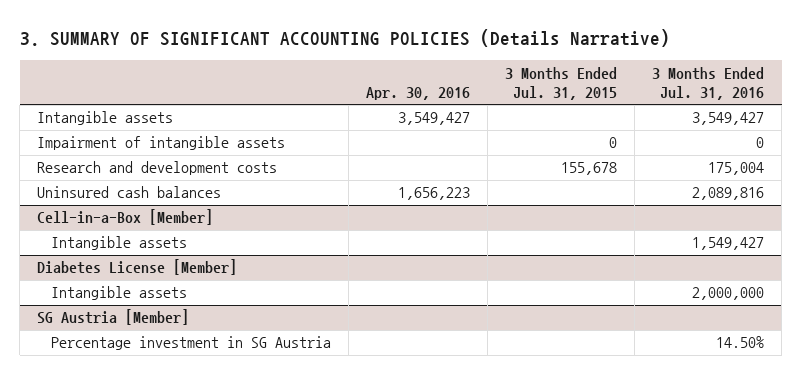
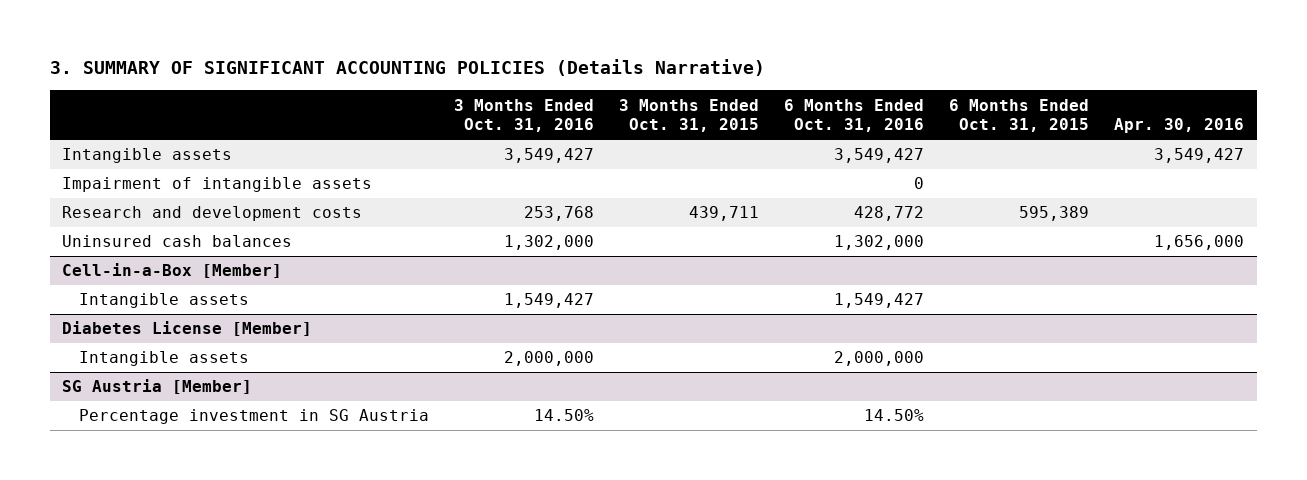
[505,66,618,100] 3 Months Ended Jul. 31, 2015 -> none
[652,66,765,100] 3 Months Ended Jul. 31, 2016 -> none
none -> [454,98,595,133] 3 Months Ended Oct. 31, 2016
none -> [619,98,760,133] 3 Months Ended Oct. 31, 2015
none -> [784,98,925,133] 6 Months Ended Oct. 31, 2016
none -> [949,98,1090,133] 6 Months Ended Oct. 31, 2015
[397,187,470,201] 1,656,223 -> [1154,235,1245,251] 1,656,000

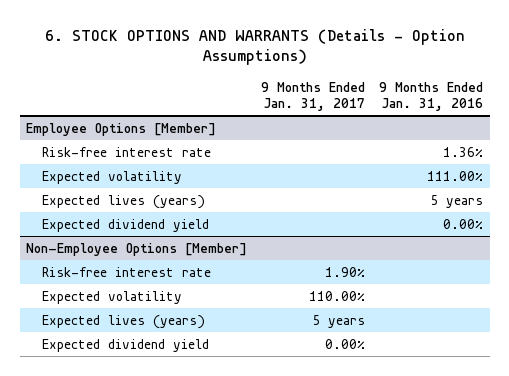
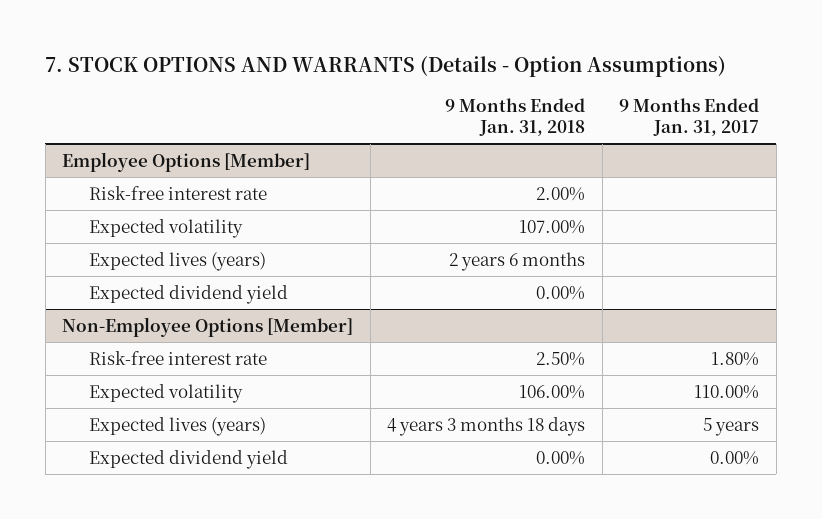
[44,28,465,66] 6. STOCK OPTIONS AND WARRANTS (Details - Option Assumptions) -> [45,55,727,77] 7. STOCK OPTIONS AND WARRANTS (Details - Option Assumptions)
[378,81,483,111] 9 Months Ended Jan. 31, 2016 -> none
none -> [445,97,586,136] 9 Months Ended Jan. 31, 2018
[325,266,366,277] 1.90% -> [711,351,760,366] 1.80%

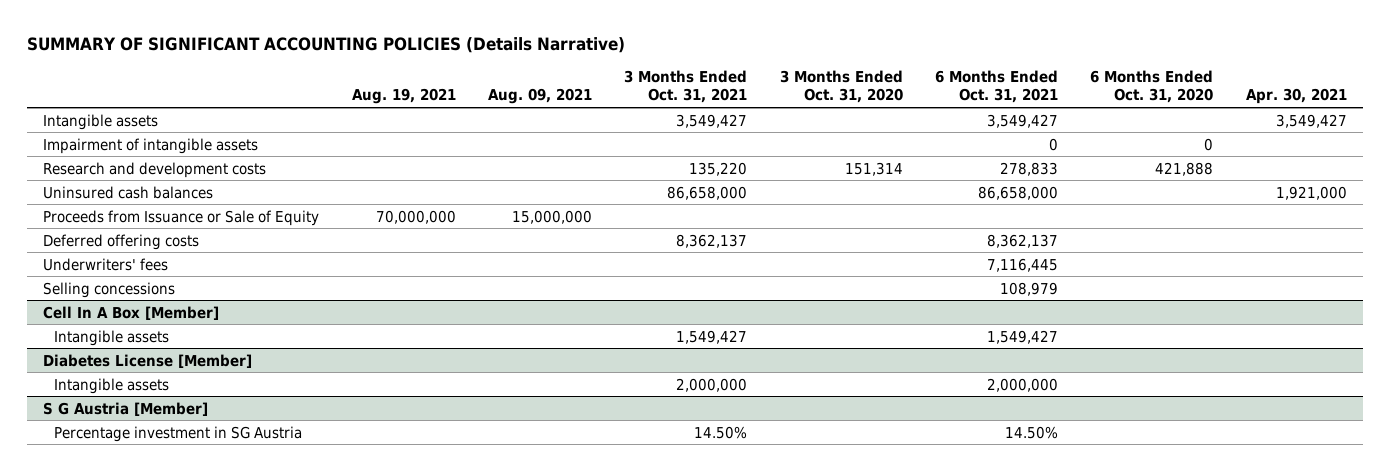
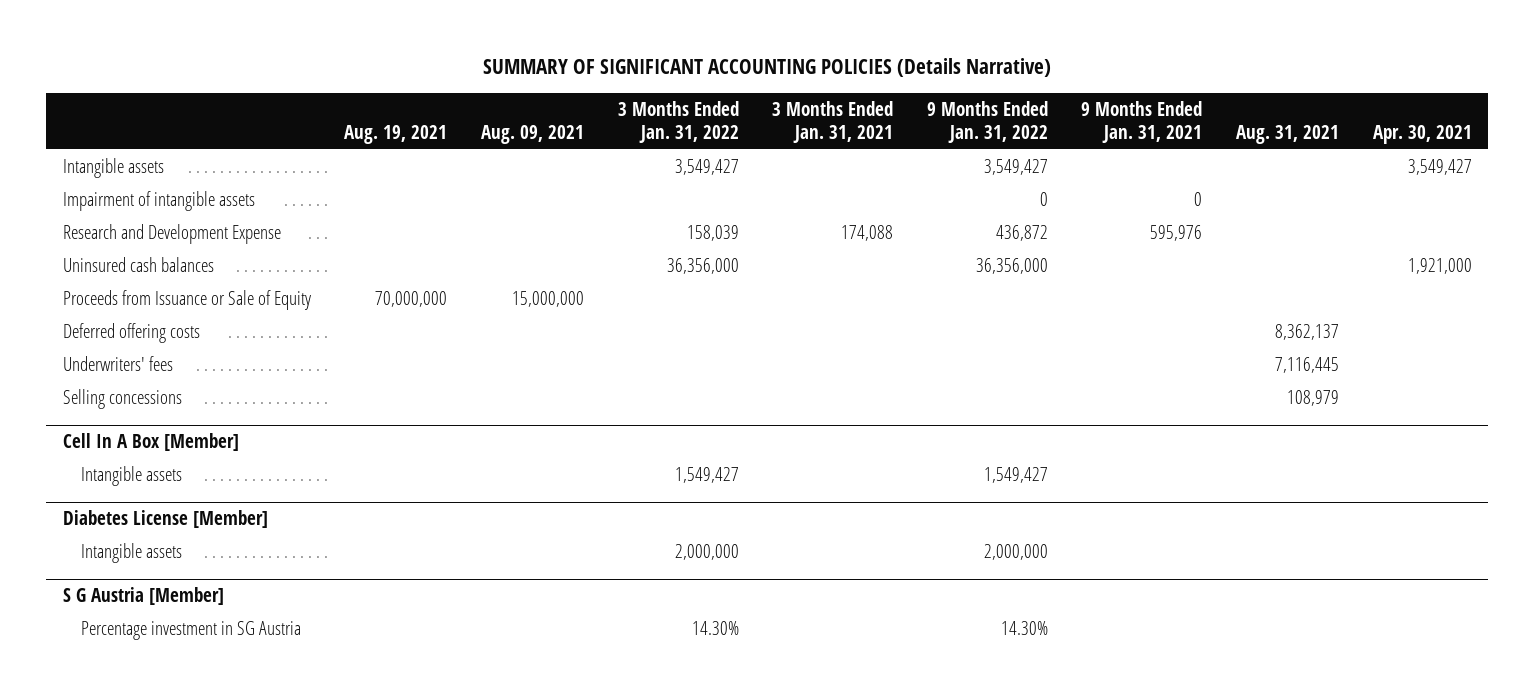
[624,69,748,104] 3 Months Ended Oct. 31, 2021 -> none
[779,69,903,104] 3 Months Ended Oct. 31, 2020 -> none
[935,69,1059,104] 6 Months Ended Oct. 31, 2021 -> none
[1090,69,1214,104] 6 Months Ended Oct. 31, 2020 -> none
none -> [617,100,739,143] 3 Months Ended Jan. 31, 2022
none -> [772,100,894,143] 3 Months Ended Jan. 31, 2021
none -> [926,100,1048,143] 9 Months Ended Jan. 31, 2022
none -> [1081,100,1203,143] 9 Months Ended Jan. 31, 2021
none -> [1235,124,1339,144] Aug. 31, 2021
[43,161,267,178] Research and development costs -> [62,223,281,244] Research and Development Expense

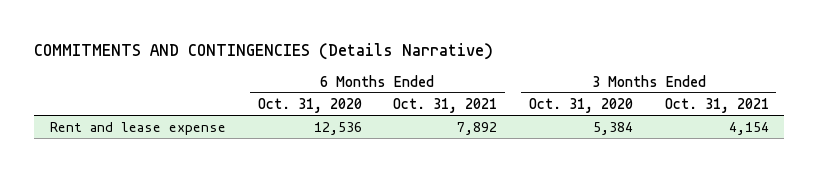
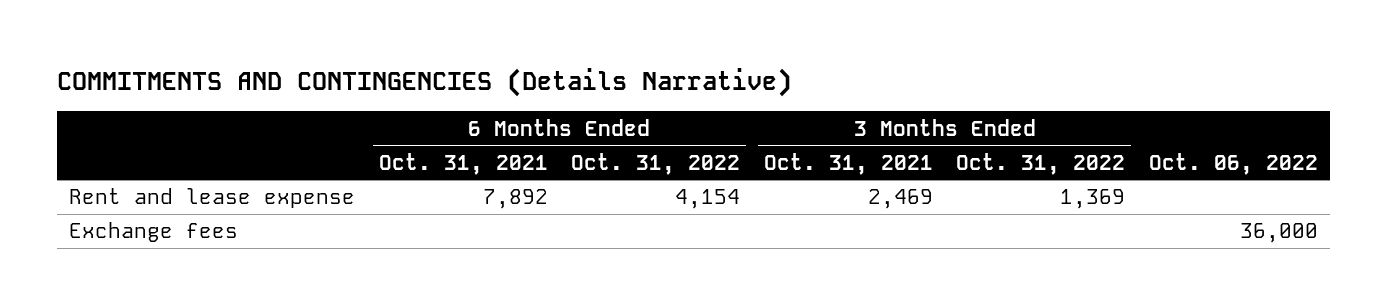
[257,97,362,113] Oct. 31, 2020 -> none
[528,97,633,113] Oct. 31, 2020 -> none
none -> [571,152,741,175] Oct. 31, 2022
none -> [956,152,1126,175] Oct. 31, 2022
none -> [1148,152,1318,175] Oct. 06, 2022
[728,122,769,136] 4,154 -> [867,189,933,210] 2,469
none -> [69,222,239,243] Exchange fees

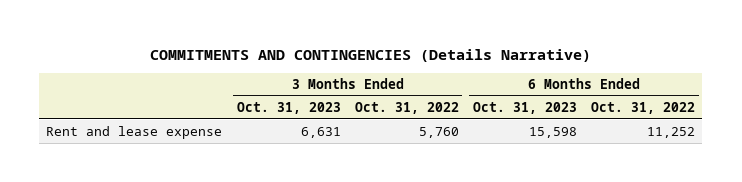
[378,152,548,175] Oct. 31, 2021 -> none
[763,152,933,175] Oct. 31, 2021 -> none
[1148,152,1318,175] Oct. 06, 2022 -> none
none -> [236,102,341,115] Oct. 31, 2023
none -> [472,102,577,115] Oct. 31, 2023
[69,222,239,243] Exchange fees -> none
[675,189,741,210] 4,154 -> [647,127,696,139] 11,252
[1060,189,1126,210] 1,369 -> [418,127,459,139] 5,760

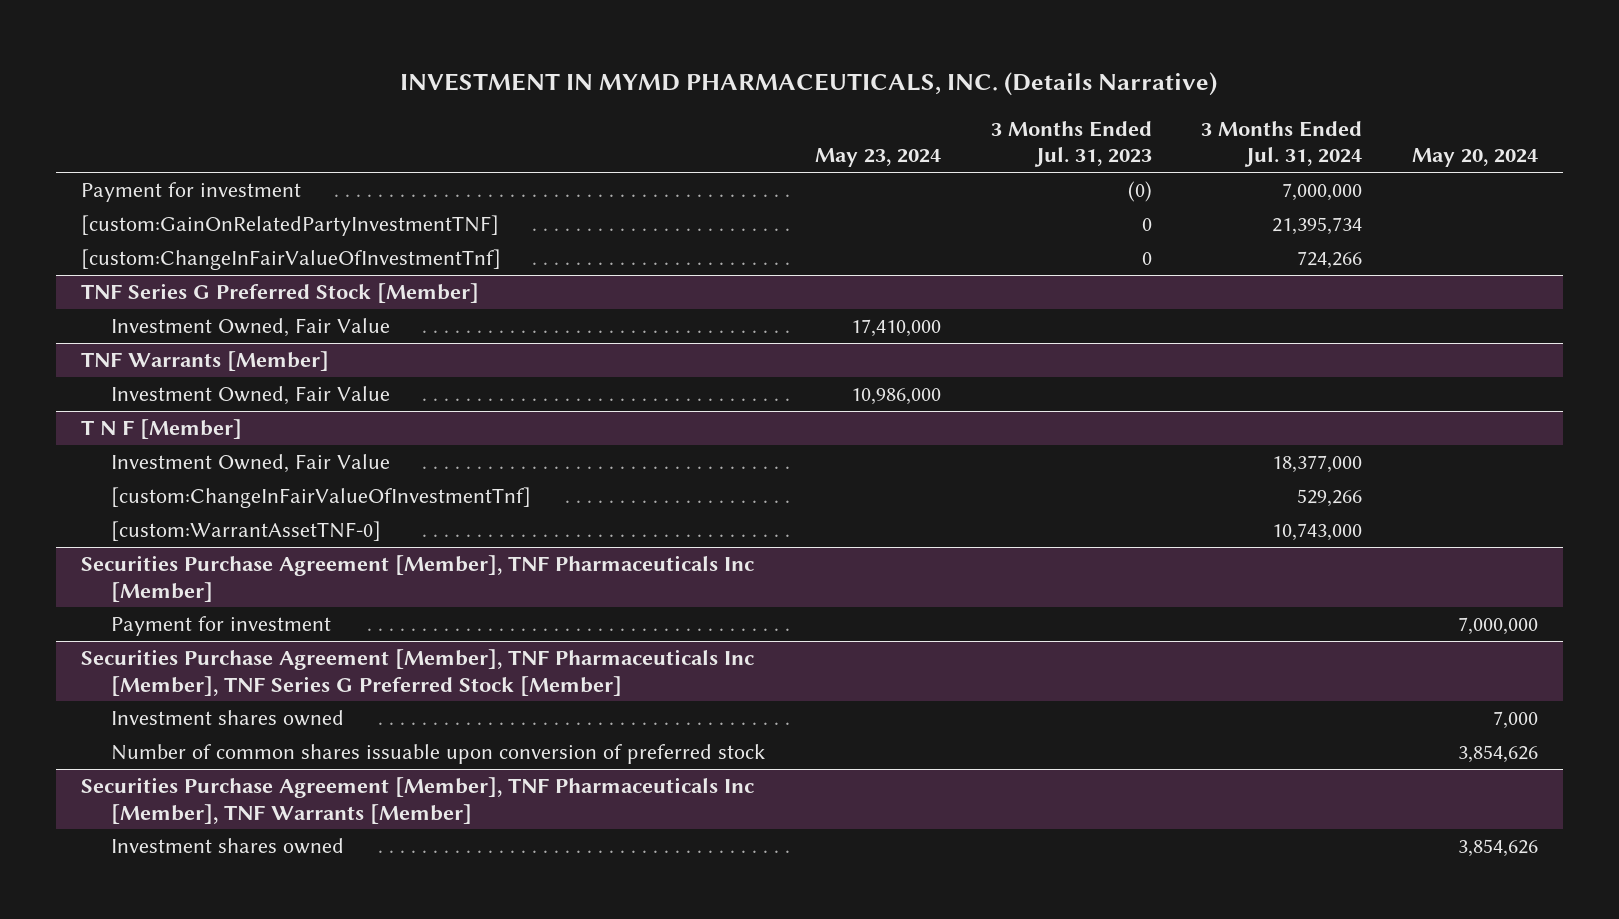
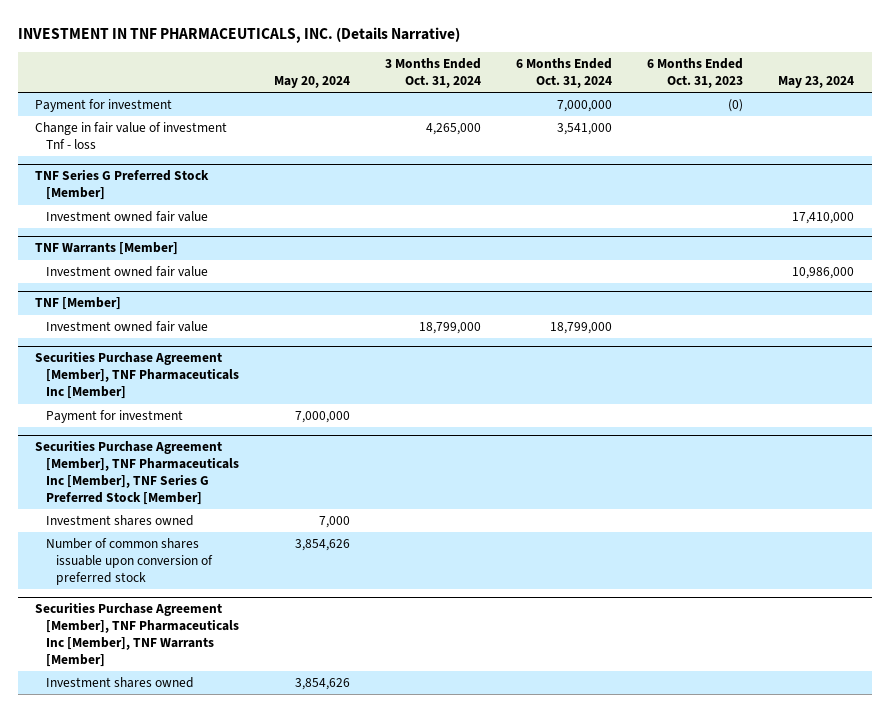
[400,71,1218,96] INVESTMENT IN MYMD PHARMACEUTICALS, INC. (Details Narrative) -> [17,26,460,43] INVESTMENT IN TNF PHARMACEUTICALS, INC. (Details Narrative)
[990,120,1152,168] 3 Months Ended Jul. 31, 2023 -> none
[1201,120,1363,168] 3 Months Ended Jul. 31, 2024 -> none
none -> [384,57,481,88] 3 Months Ended Oct. 31, 2024
none -> [515,57,612,88] 6 Months Ended Oct. 31, 2024
none -> [646,57,743,88] 6 Months Ended Oct. 31, 2023
[80,215,499,237] [custom:GainOnRelatedPartyInvestmentTNF] -> none
[80,249,501,271] [custom:ChangeInFairValueOfInvestmentTnf] -> none
none -> [35,122,228,149] Change in fair value of investment Tnf - loss
[111,318,391,338] Investment Owned, Fair Value -> [45,211,208,223] Investment owned fair value
[111,487,532,509] [custom:ChangeInFairValueOfInvestmentTnf] -> none
[111,521,382,542] [custom:WarrantAssetTNF-0] -> none
[111,386,391,406] Investment Owned, Fair Value -> [45,266,208,278] Investment owned fair value
[80,419,242,440] T N F [Member] -> [35,297,122,311] TNF [Member]
[111,454,391,474] Investment Owned, Fair Value -> [45,321,208,333] Investment owned fair value

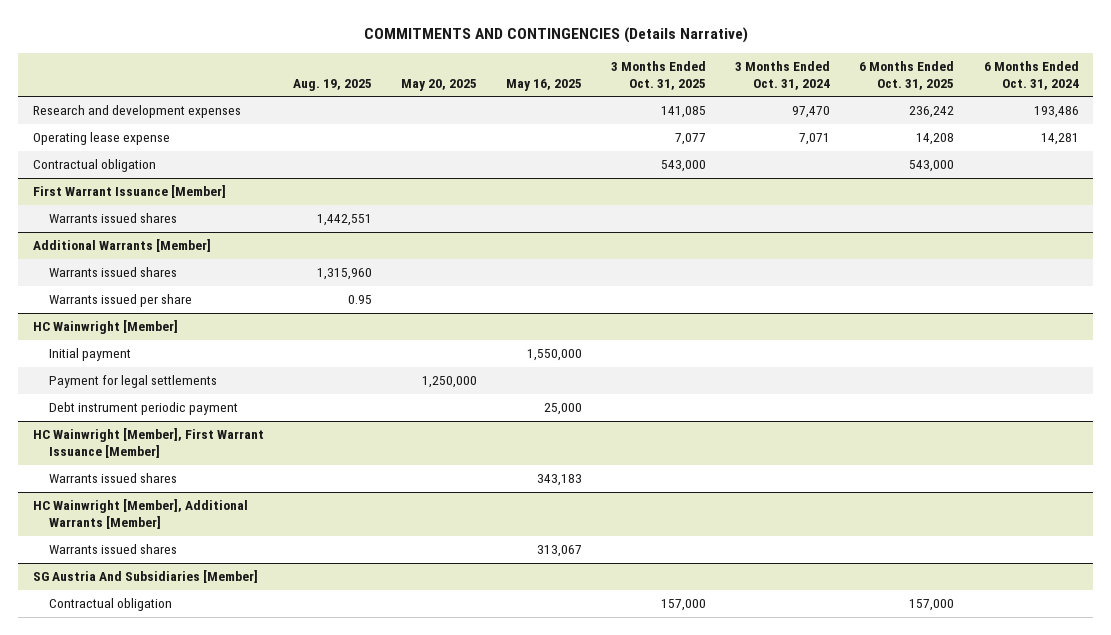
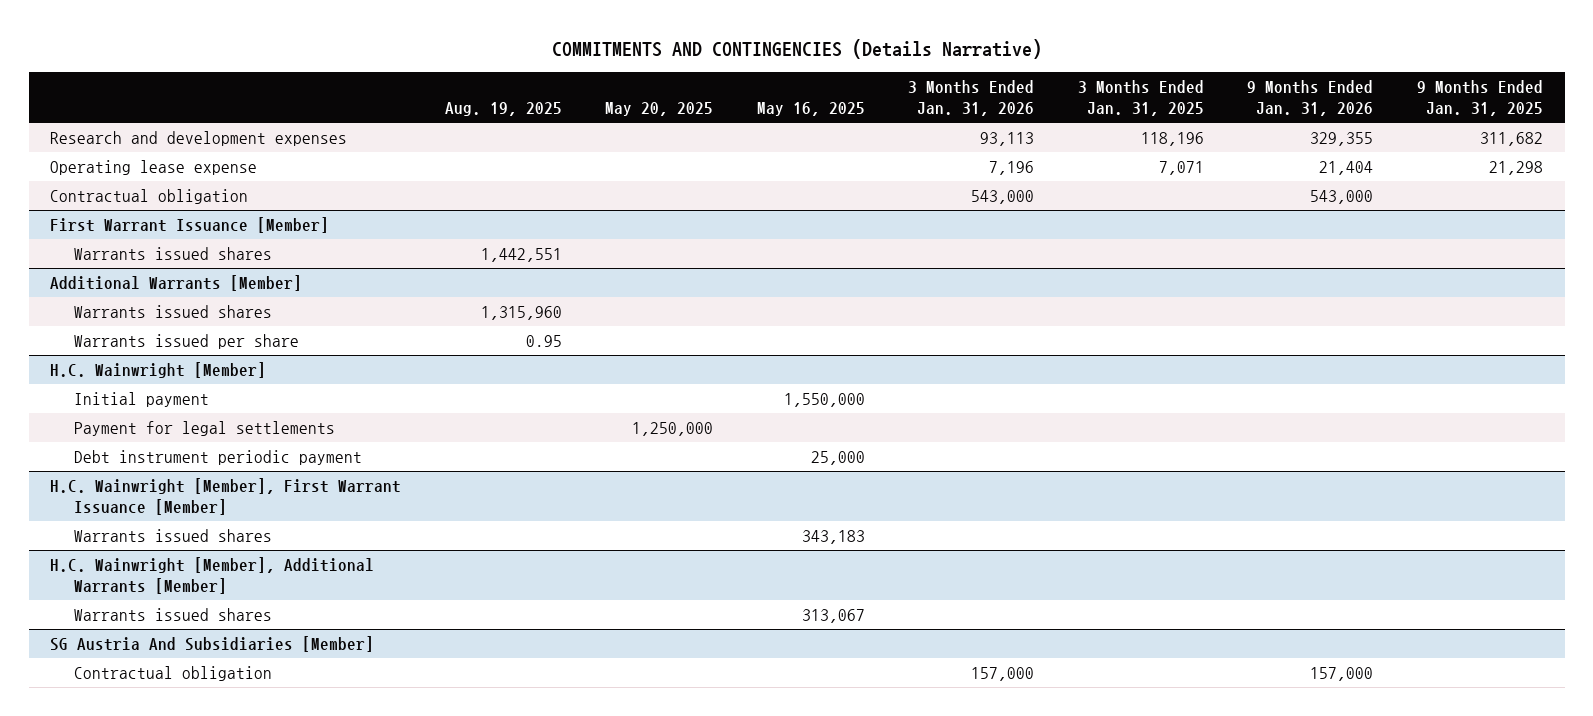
[611,60,707,90] 3 Months Ended Oct. 31, 2025 -> none
[735,60,831,90] 3 Months Ended Oct. 31, 2024 -> none
[859,60,955,90] 6 Months Ended Oct. 31, 2025 -> none
[983,60,1079,90] 6 Months Ended Oct. 31, 2024 -> none
none -> [908,80,1035,117] 3 Months Ended Jan. 31, 2026
none -> [1077,80,1204,117] 3 Months Ended Jan. 31, 2025
none -> [1247,80,1374,117] 9 Months Ended Jan. 31, 2026
none -> [1416,80,1543,117] 9 Months Ended Jan. 31, 2025
[32,320,178,335] HC Wainwright [Member] -> [50,362,267,379] H.C. Wainwright [Member]
[32,428,264,458] HC Wainwright [Member], First Warrant Issuance [Member] -> [50,478,402,516] H.C. Wainwright [Member], First Warrant Issuance [Member]
[32,499,248,529] HC Wainwright [Member], Additional Warrants [Member] -> [50,557,375,595] H.C. Wainwright [Member], Additional Warrants [Member]

